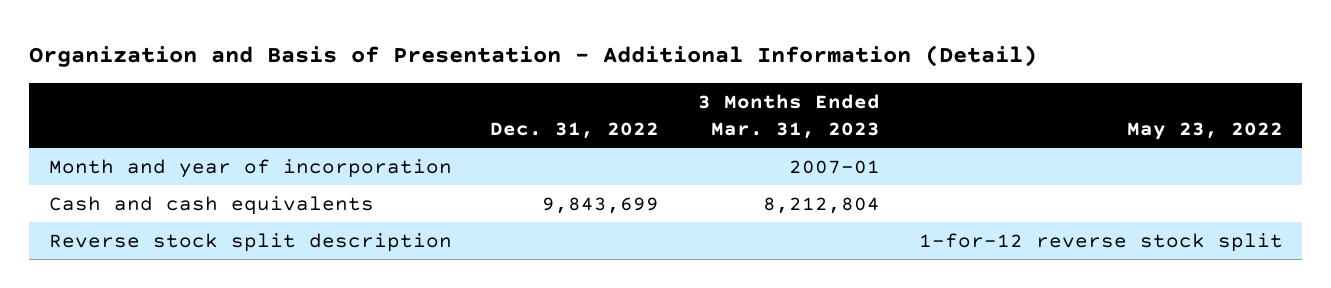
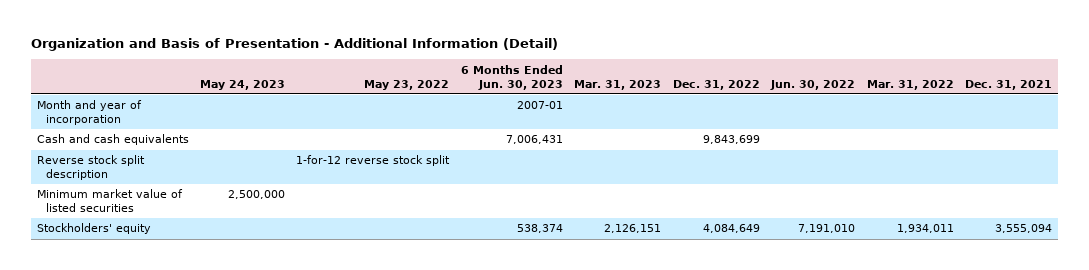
[697,93,880,139] 3 Months Ended Mar. 31, 2023 -> none
none -> [200,79,286,90] May 24, 2023
none -> [460,64,563,90] 6 Months Ended Jun. 30, 2023
none -> [574,79,662,90] Mar. 31, 2023
none -> [770,79,856,90] Jun. 30, 2022
none -> [866,79,954,90] Mar. 31, 2022
none -> [965,79,1053,90] Dec. 31, 2021
none -> [36,189,183,213] Minimum market value of listed securities
none -> [36,223,151,235] Stockholders' equity

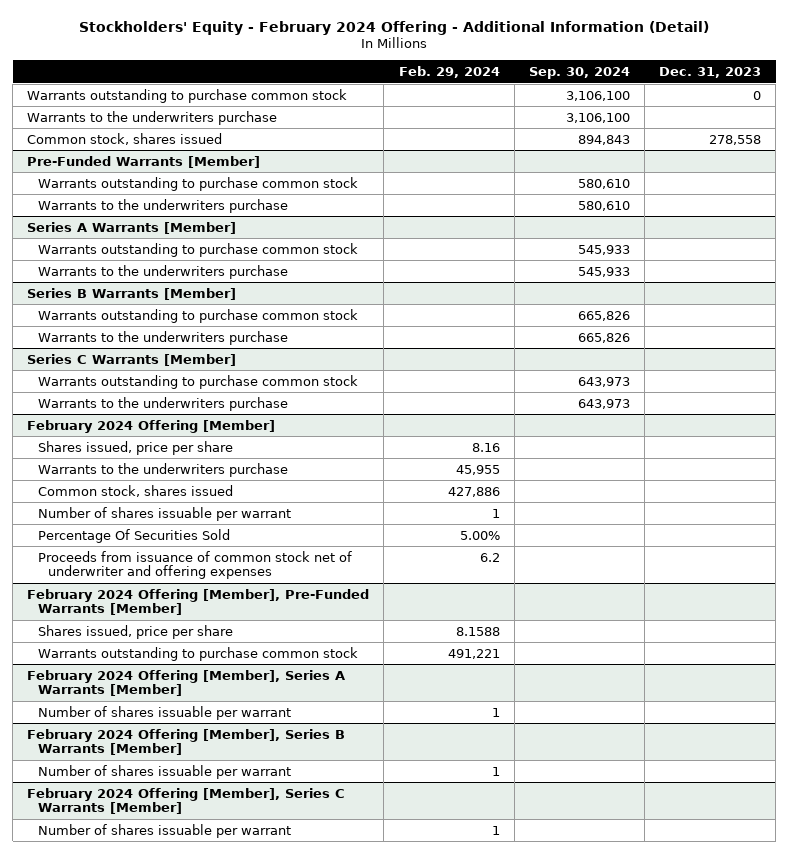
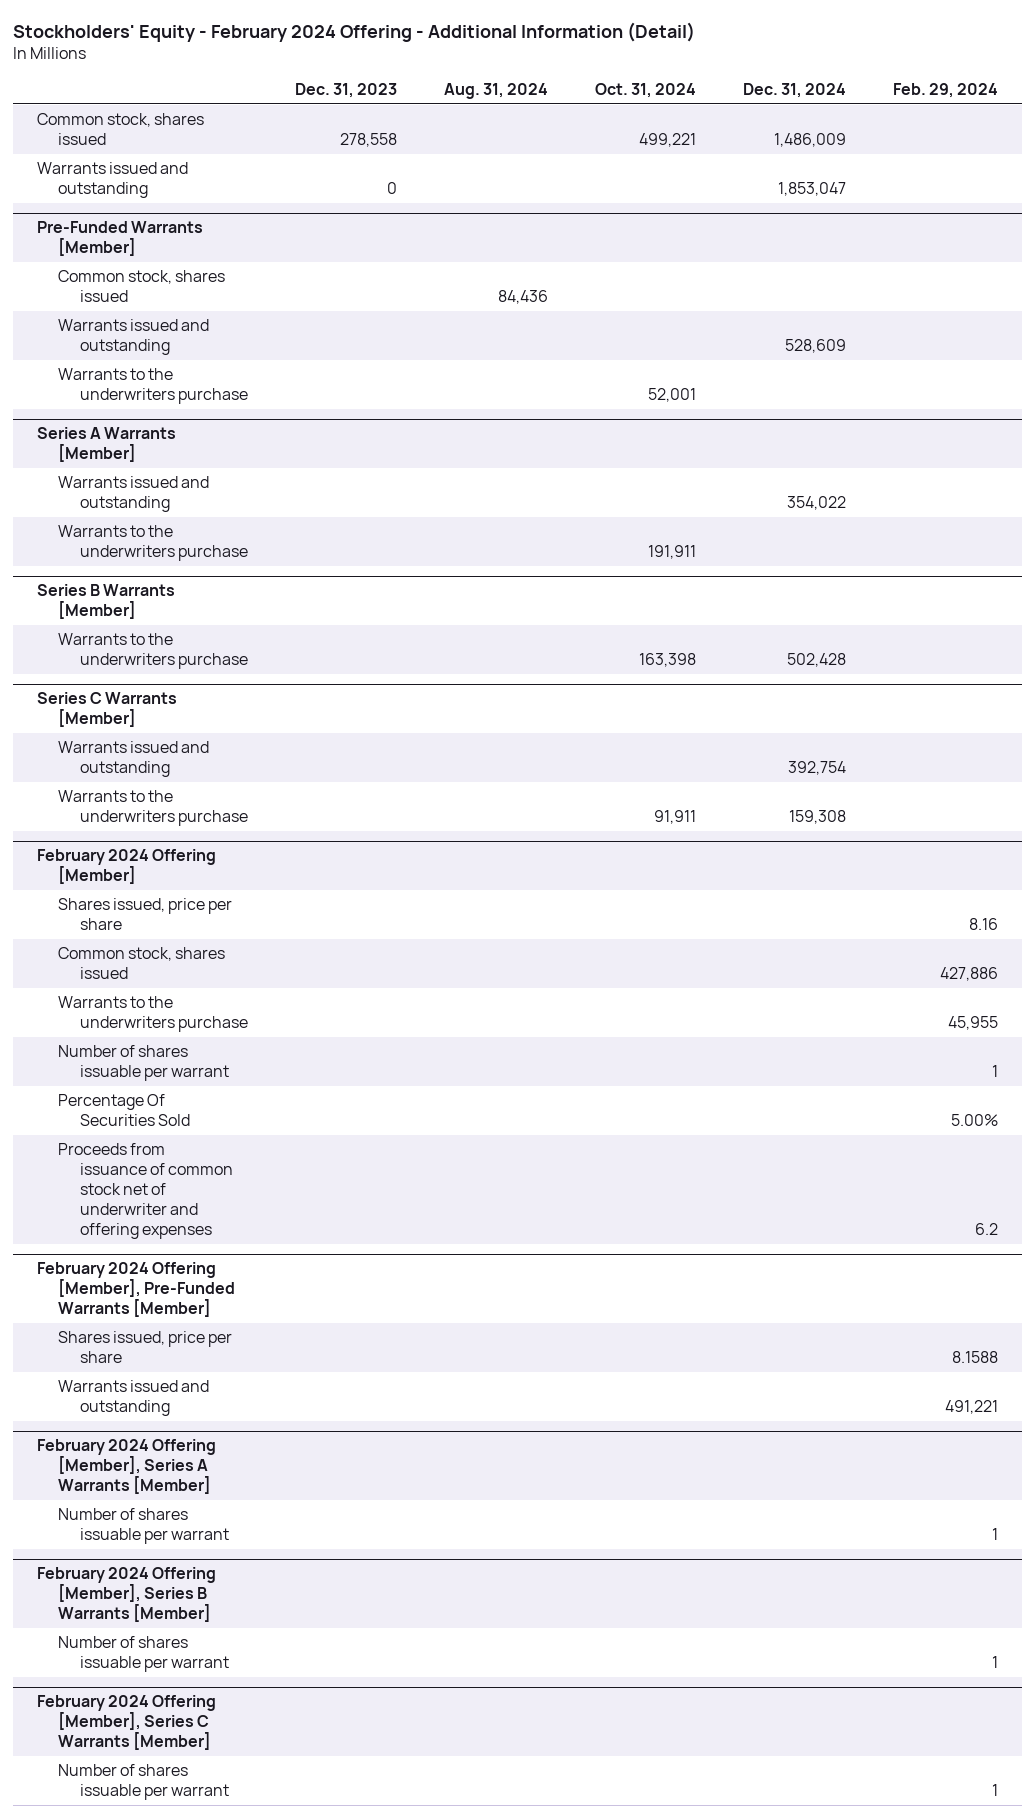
[528,67,630,80] Sep. 30, 2024 -> none
none -> [444,82,549,99] Aug. 31, 2024
none -> [595,82,697,98] Oct. 31, 2024
none -> [743,82,847,98] Dec. 31, 2024
[27,88,348,103] Warrants outstanding to purchase common stock -> none
[27,110,278,125] Warrants to the underwriters purchase -> none
none -> [36,162,188,199] Warrants issued and outstanding
none -> [58,270,226,303] Common stock, shares issued
[37,176,358,191] Warrants outstanding to purchase common stock -> [58,319,210,356] Warrants issued and outstanding
[37,242,358,257] Warrants outstanding to purchase common stock -> [58,476,210,513] Warrants issued and outstanding
[37,308,358,323] Warrants outstanding to purchase common stock -> none
[37,374,358,389] Warrants outstanding to purchase common stock -> [58,741,210,778] Warrants issued and outstanding
[37,462,288,477] Warrants to the underwriters purchase -> [58,996,249,1033] Warrants to the underwriters purchase
[37,646,358,661] Warrants outstanding to purchase common stock -> [58,1380,210,1417] Warrants issued and outstanding

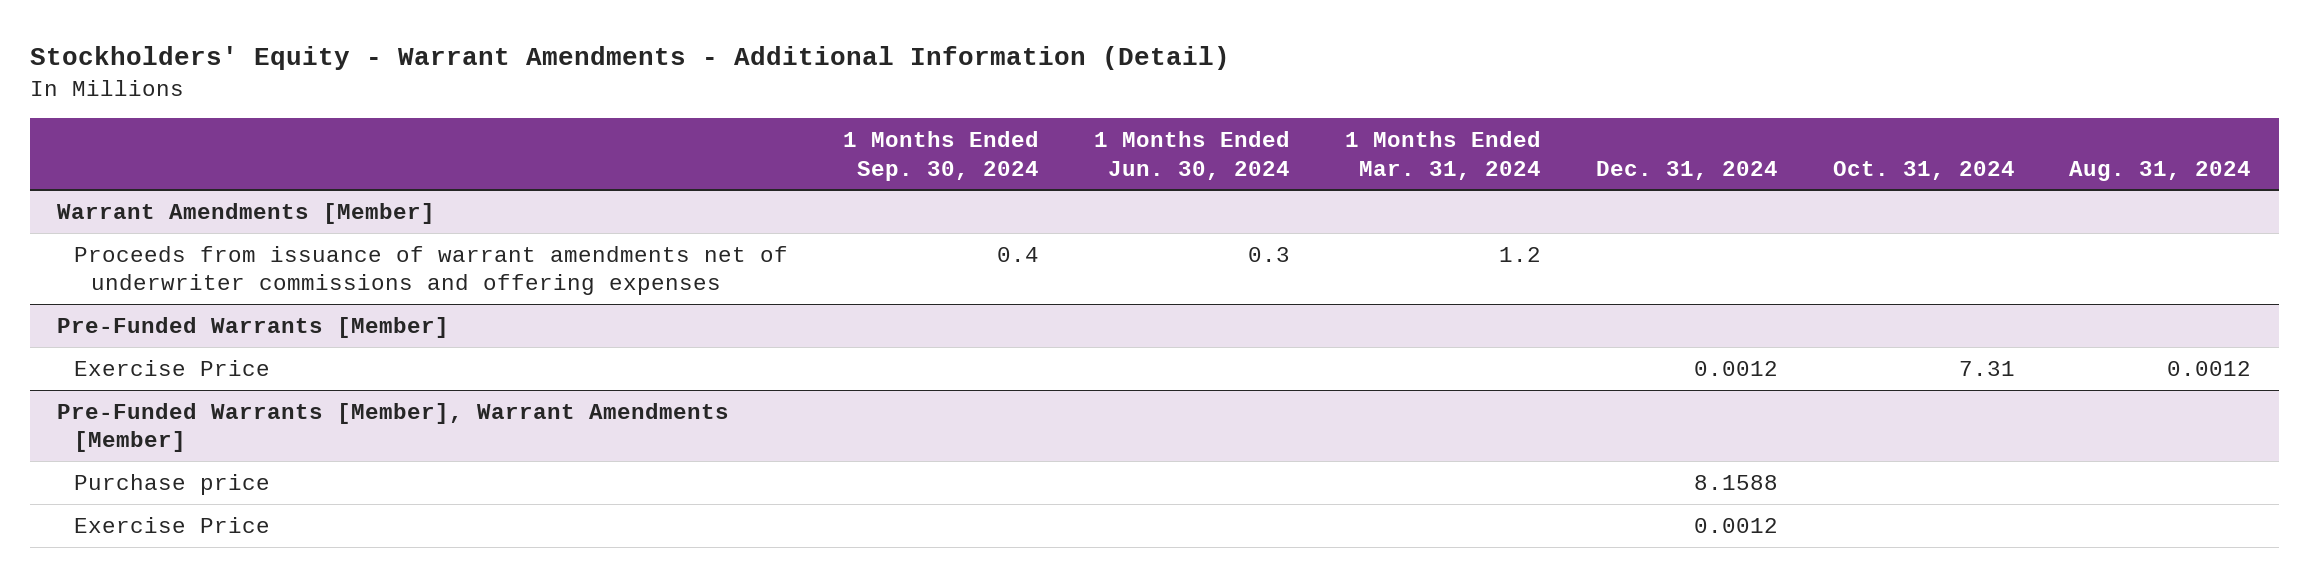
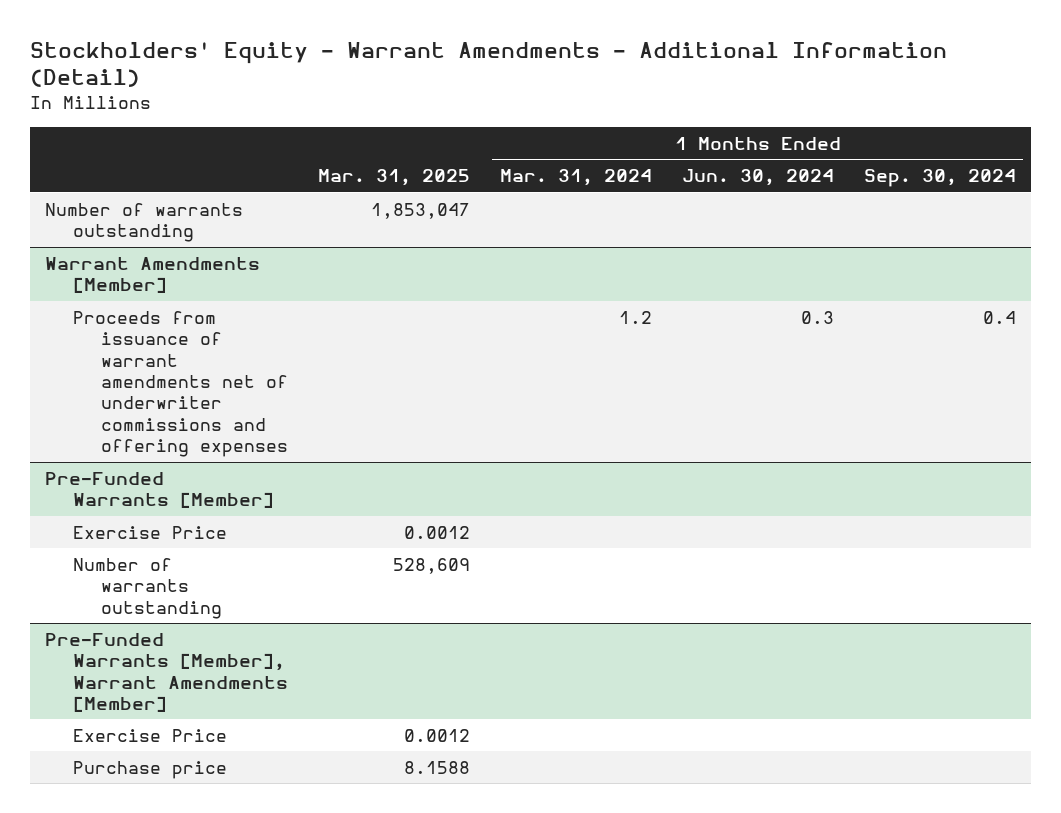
[1595,160,1778,180] Dec. 31, 2024 -> none
[1832,160,2015,180] Oct. 31, 2024 -> none
[2069,160,2252,181] Aug. 31, 2024 -> none
none -> [318,169,471,187] Mar. 31, 2025
none -> [45,202,244,243] Number of warrants outstanding
none -> [73,557,222,619] Number of warrants outstanding
[74,473,271,495] Purchase price -> [73,760,228,779] Purchase price

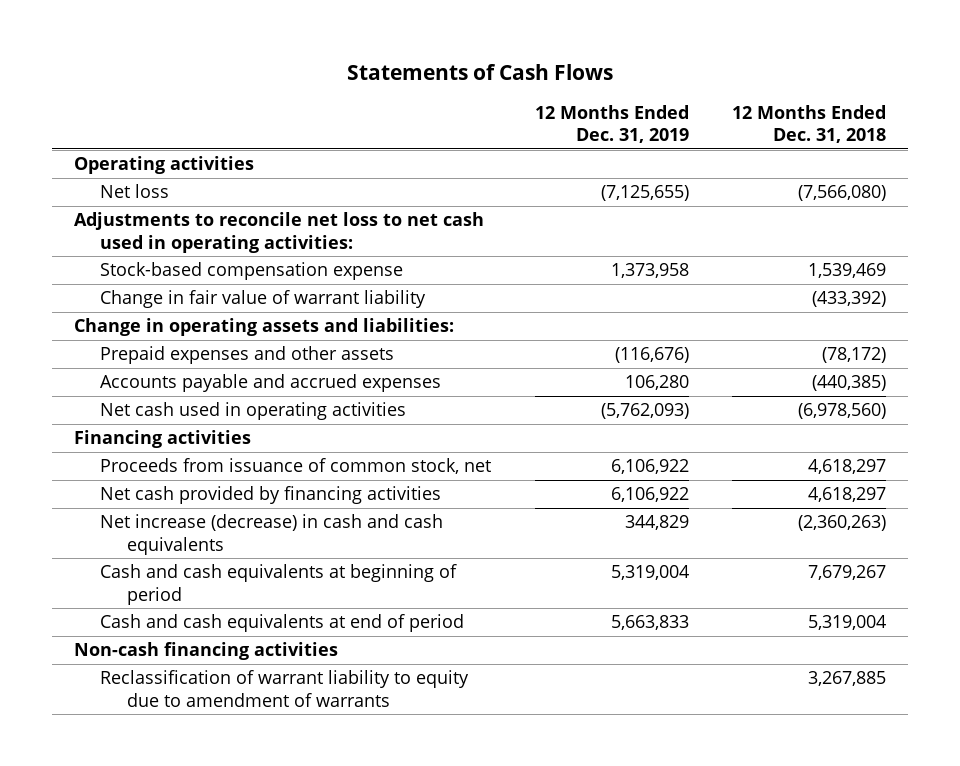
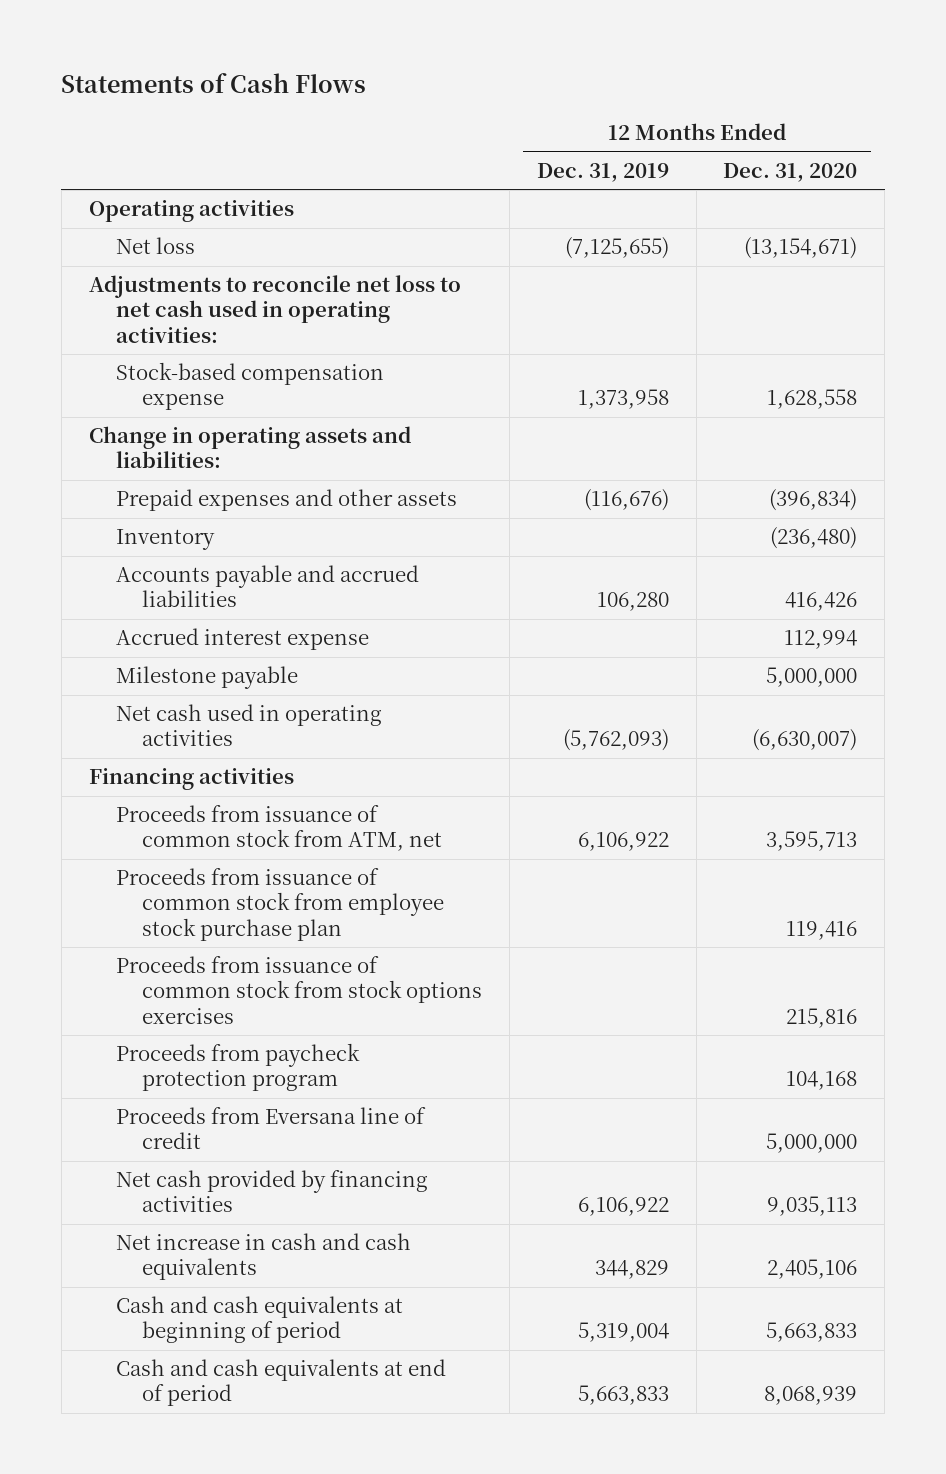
[732,104,887,144] 12 Months Ended Dec. 31, 2018 -> none
none -> [723,162,858,182] Dec. 31, 2020
[100,290,427,309] Change in fair value of warrant liability -> none
none -> [115,529,215,551] Inventory
[100,374,442,393] Accounts payable and accrued expenses -> [115,565,419,608] Accounts payable and accrued liabilities
none -> [115,628,369,651] Accrued interest expense
none -> [115,666,298,690] Milestone payable
[100,458,492,475] Proceeds from issuance of common stock, net -> [115,805,443,852] Proceeds from issuance of common stock from ATM, net
none -> [115,868,445,941] Proceeds from issuance of common stock from employee stock purchase plan
none -> [115,956,483,1024] Proceeds from issuance of common stock from stock options exercises
none -> [115,1043,360,1092] Proceeds from paycheck protection program
none -> [115,1107,426,1150] Proceeds from Eversana line of credit
[100,514,444,555] Net increase (decrease) in cash and cash equivalents -> [115,1233,411,1281] Net increase in cash and cash equivalents
[73,642,338,661] Non-cash financing activities -> none
[100,670,470,707] Reclassification of warrant liability to equity due to amendment of warrants -> none

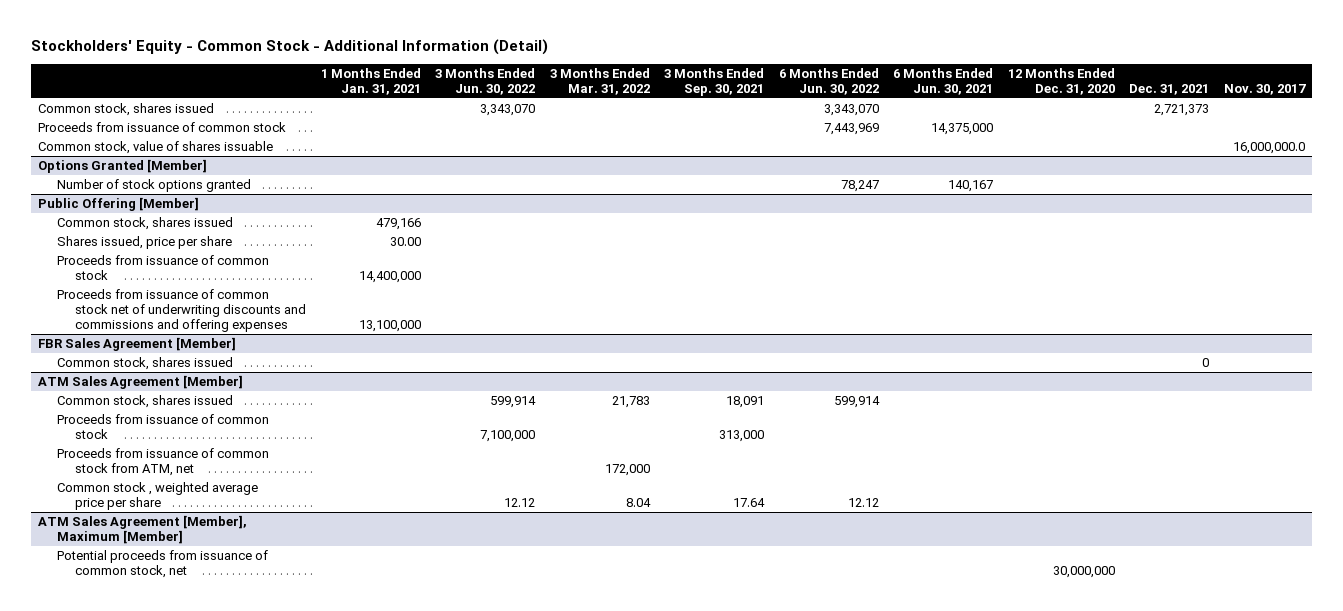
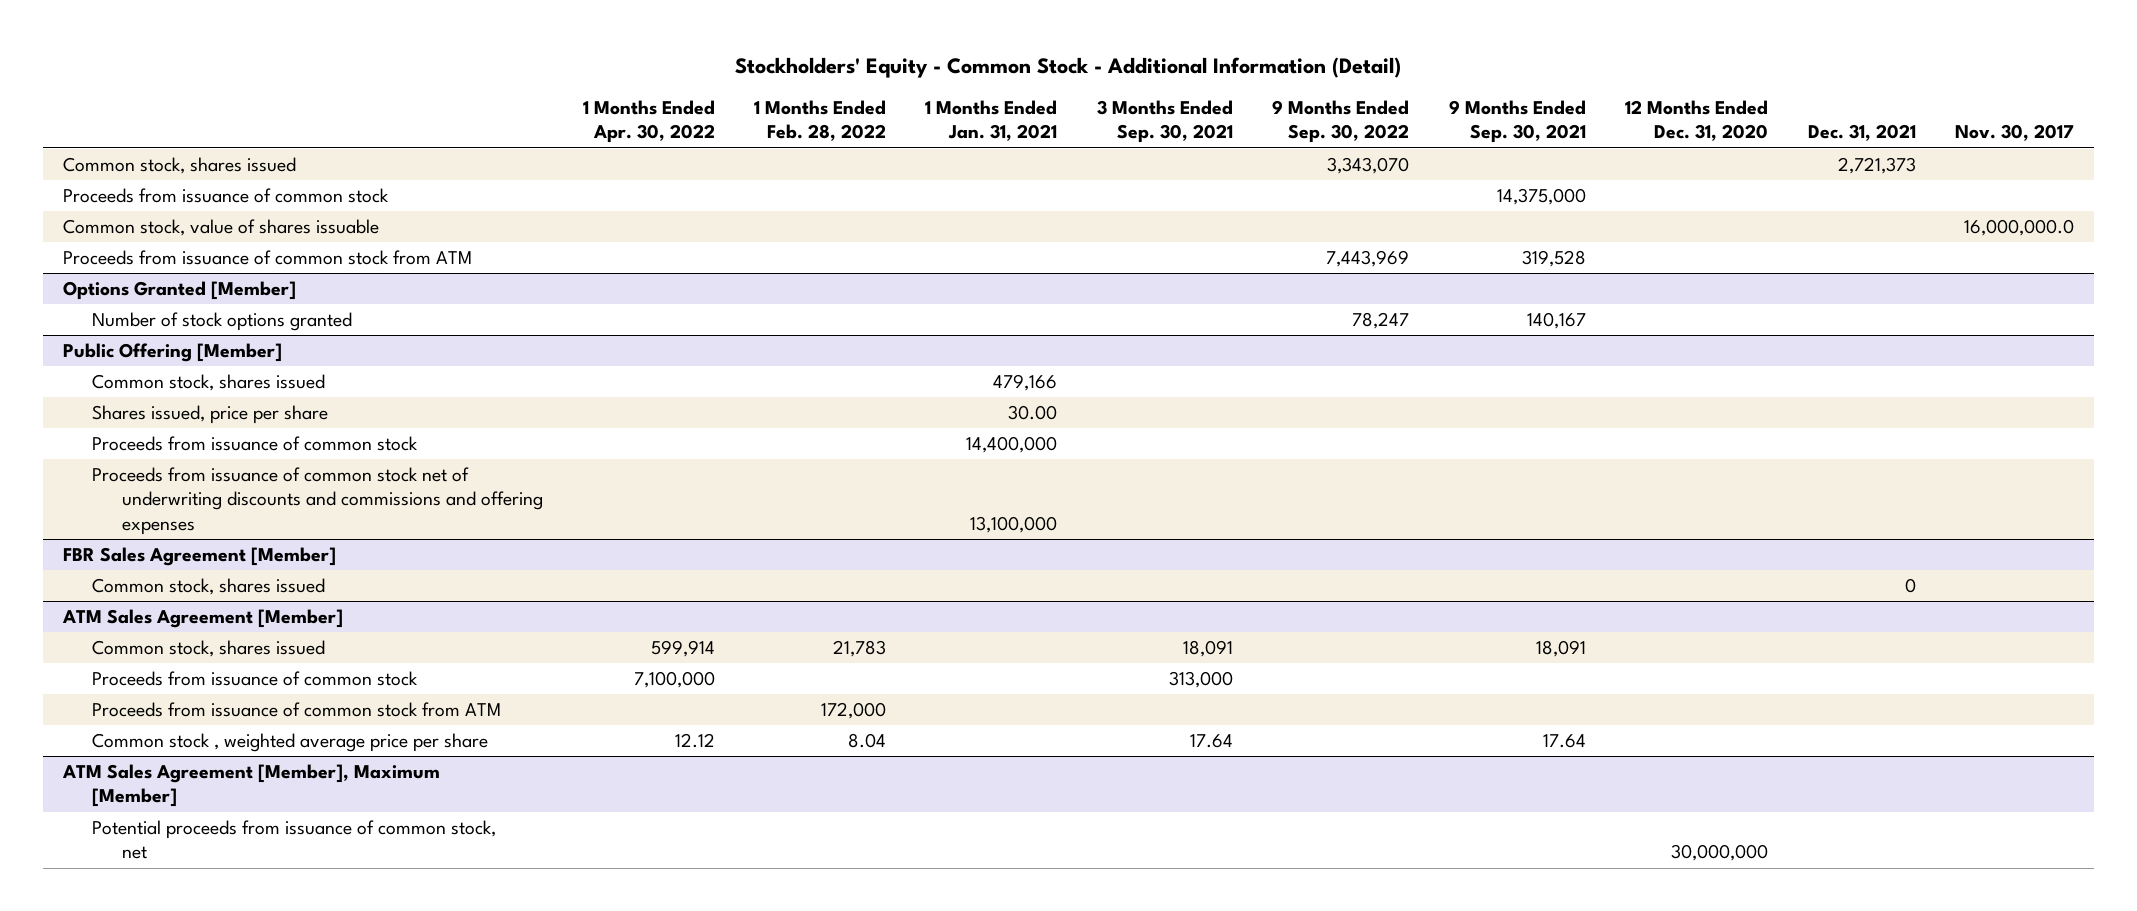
[435,67,536,95] 3 Months Ended Jun. 30, 2022 -> none
[549,67,650,95] 3 Months Ended Mar. 31, 2022 -> none
[778,67,879,95] 6 Months Ended Jun. 30, 2022 -> none
[893,67,994,95] 6 Months Ended Jun. 30, 2021 -> none
none -> [582,99,715,144] 1 Months Ended Apr. 30, 2022
none -> [754,99,887,142] 1 Months Ended Feb. 28, 2022
none -> [1272,99,1410,144] 9 Months Ended Sep. 30, 2022
none -> [1448,99,1586,144] 9 Months Ended Sep. 30, 2021
none -> [62,249,472,265] Proceeds from issuance of common stock from ATM
[56,448,269,476] Proceeds from issuance of common stock from ATM, net -> [92,701,502,717] Proceeds from issuance of common stock from ATM

